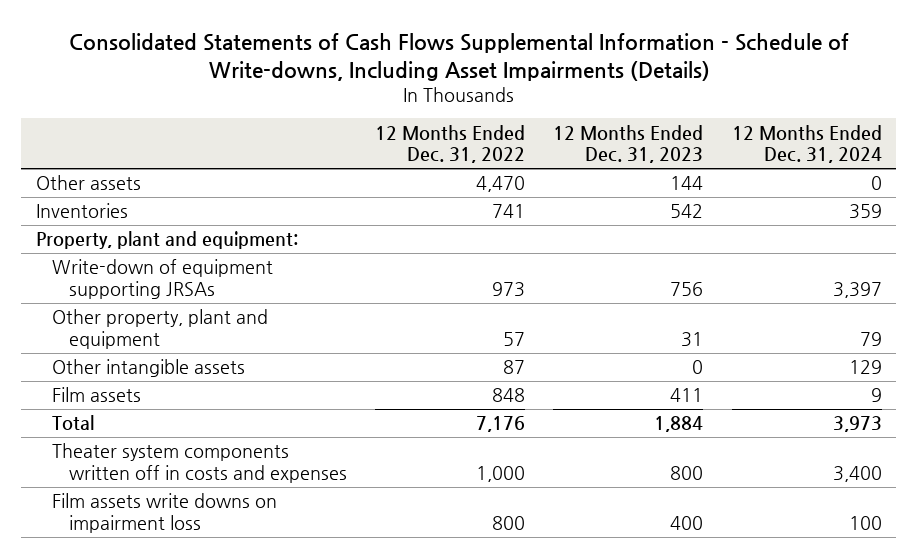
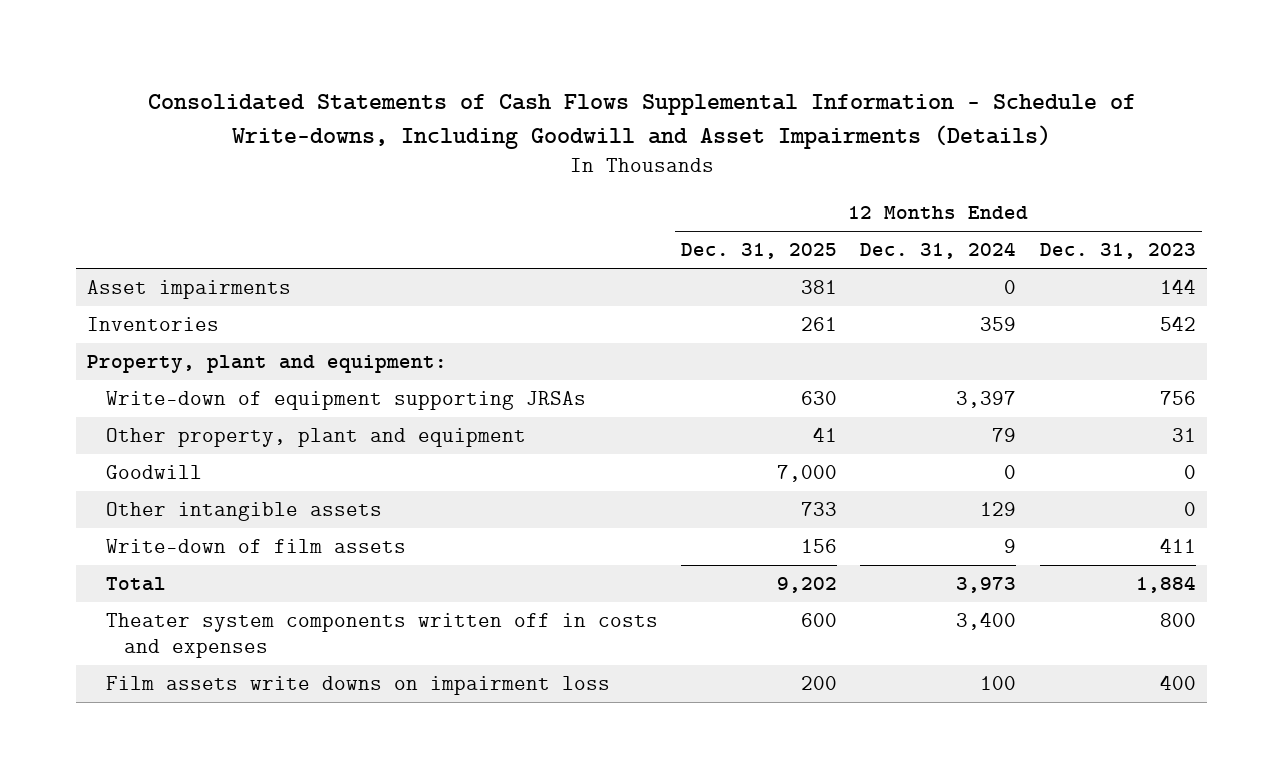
[68,33,849,81] Consolidated Statements of Cash Flows Supplemental Information - Schedule of Write-downs, Including Asset Impairments (Details) -> [147,94,1136,149] Consolidated Statements of Cash Flows Supplemental Information - Schedule of Write-downs, Including Goodwill and Asset Impairments (Details)
[375,124,526,164] 12 Months Ended Dec. 31, 2022 -> none
none -> [681,243,838,260] Dec. 31, 2025
[35,175,141,191] Other assets -> [87,280,292,300] Asset impairments
none -> [105,465,202,480] Goodwill
[52,387,142,403] Film assets -> [105,539,406,555] Write-down of film assets

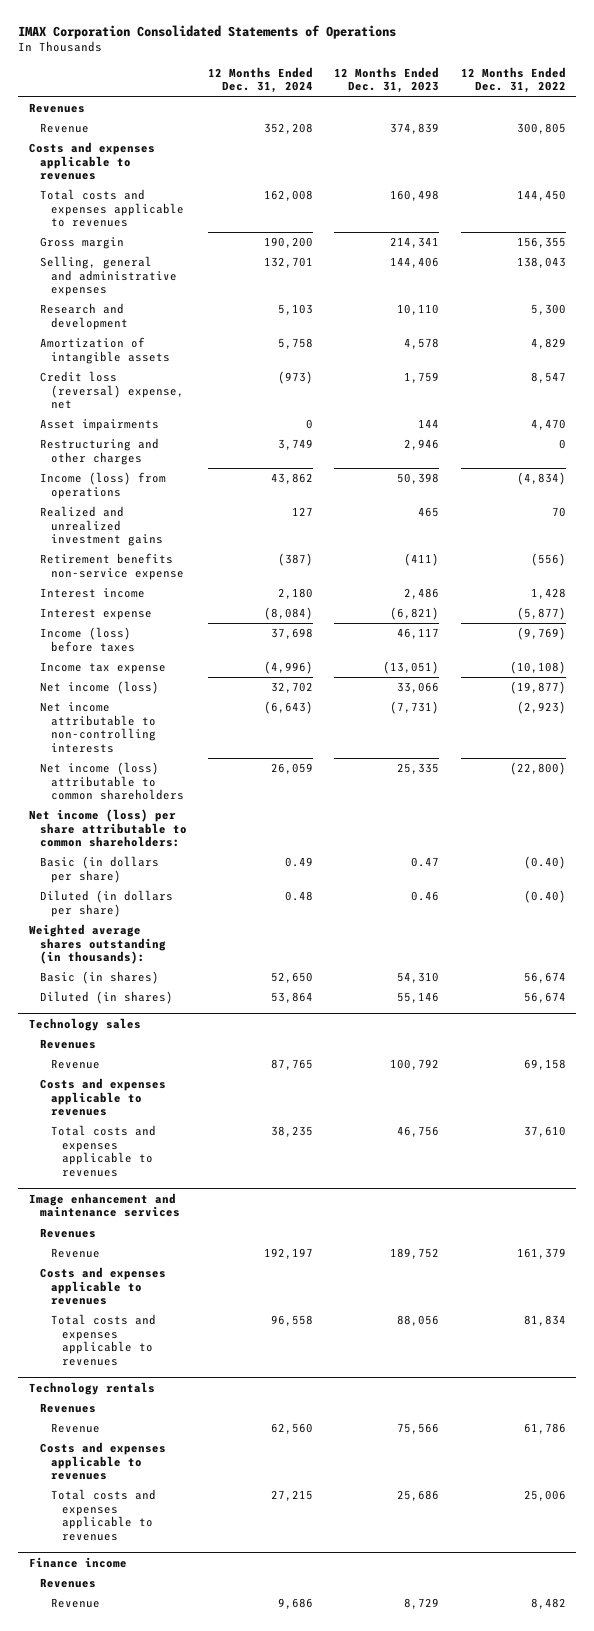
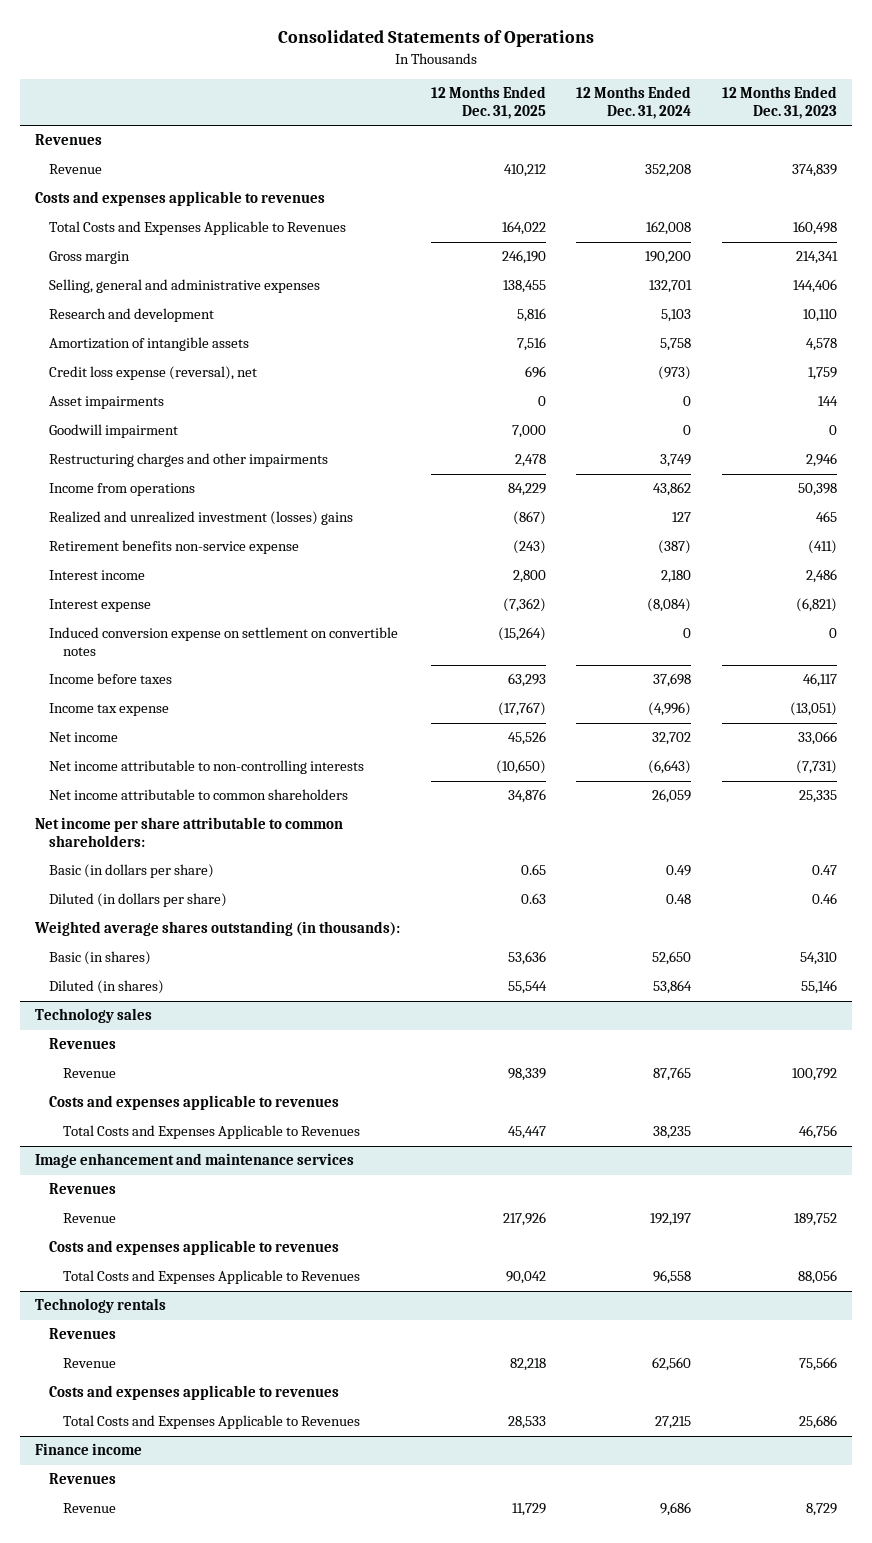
[17,24,396,39] IMAX Corporation Consolidated Statements of Operations -> [278,30,595,48] Consolidated Statements of Operations
[460,66,566,94] 12 Months Ended Dec. 31, 2022 -> none
none -> [430,86,546,119] 12 Months Ended Dec. 31, 2025
[39,189,185,228] Total costs and expenses applicable to revenues -> [48,221,346,236] Total Costs and Expenses Applicable to Revenues
[39,371,185,410] Credit loss (reversal) expense, net -> [48,366,257,381] Credit loss expense (reversal), net
none -> [48,424,178,439] Goodwill impairment
[39,438,159,465] Restructuring and other charges -> [48,453,328,468] Restructuring charges and other impairments
[39,472,166,499] Income (loss) from operations -> [48,483,195,497] Income from operations
[39,506,164,547] Realized and unrealized investment gains -> [48,511,353,526] Realized and unrealized investment (losses) gains
none -> [48,627,398,657] Induced conversion expense on settlement on convertible notes
[39,627,136,652] Income (loss) before taxes -> [48,673,172,685] Income before taxes
[39,681,159,695] Net income (loss) -> [48,732,118,743] Net income
[39,762,185,801] Net income (loss) attributable to common shareholders -> [48,789,348,801] Net income attributable to common shareholders
[28,809,187,848] Net income (loss) per share attributable to common shareholders: -> [35,817,344,848] Net income per share attributable to common shareholders:
[51,1125,157,1177] Total costs and expenses applicable to revenues -> [62,1125,360,1140] Total Costs and Expenses Applicable to Revenues
[51,1314,157,1366] Total costs and expenses applicable to revenues -> [62,1270,360,1285] Total Costs and Expenses Applicable to Revenues
[51,1489,157,1541] Total costs and expenses applicable to revenues -> [62,1415,360,1430] Total Costs and Expenses Applicable to Revenues

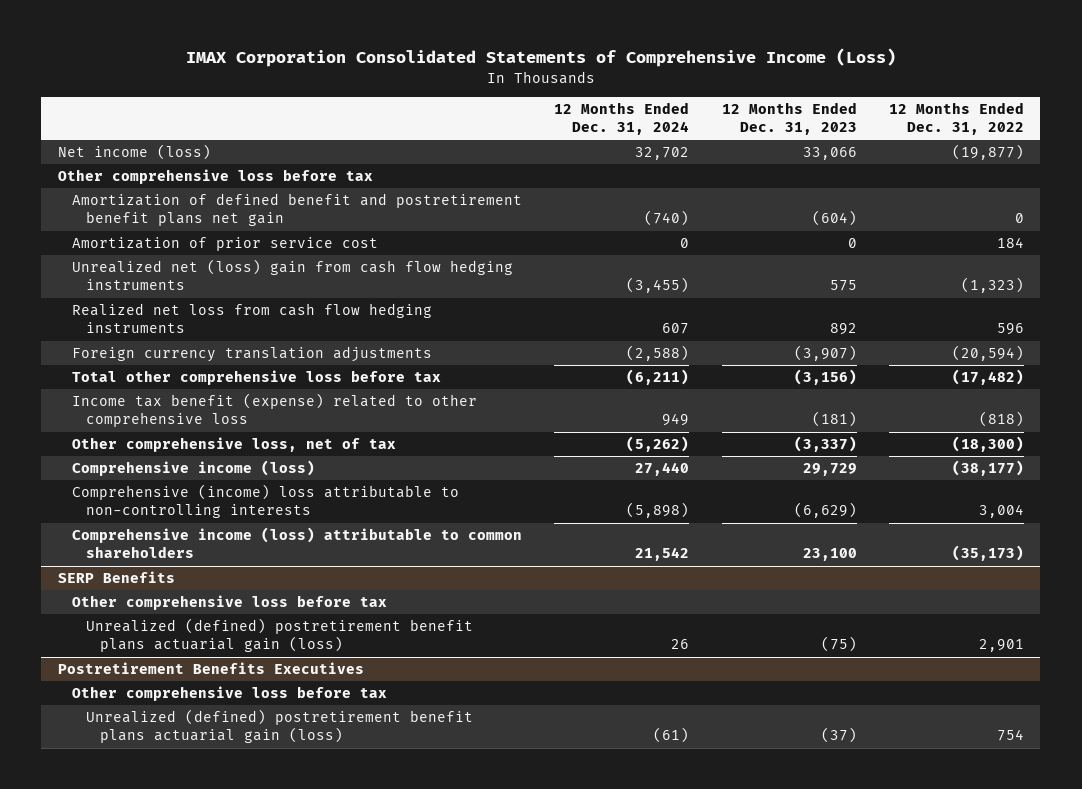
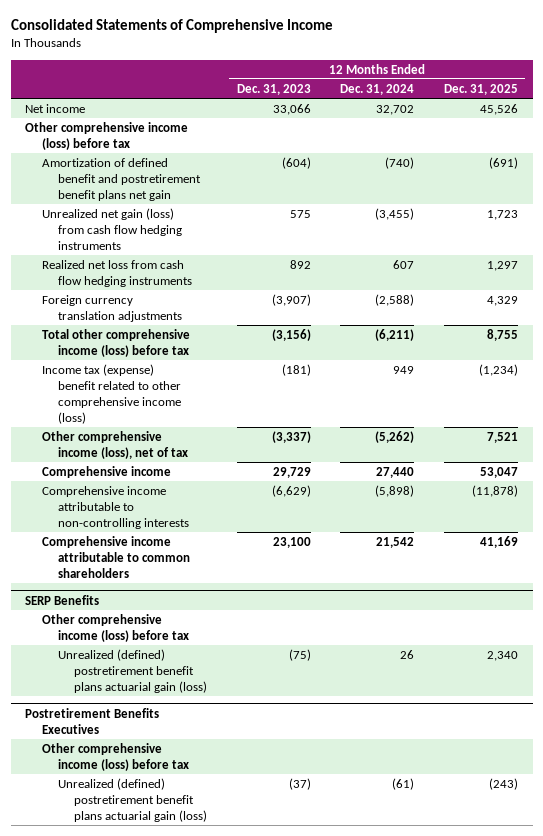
[185,48,896,68] IMAX Corporation Consolidated Statements of Comprehensive Income (Loss) -> [10,19,333,34] Consolidated Statements of Comprehensive Income
[889,101,1025,136] 12 Months Ended Dec. 31, 2022 -> none
none -> [444,83,519,95] Dec. 31, 2025
[57,144,211,161] Net income (loss) -> [25,103,86,113] Net income
[57,169,373,185] Other comprehensive loss before tax -> [25,121,189,150] Other comprehensive income (loss) before tax
[71,237,378,252] Amortization of prior service cost -> none
[71,259,513,291] Unrealized net (loss) gain from cash flow hedging instruments -> [41,207,182,250] Unrealized net gain (loss) from cash flow hedging instruments
[71,370,441,386] Total other comprehensive loss before tax -> [41,328,190,357] Total other comprehensive income (loss) before tax
[71,393,477,428] Income tax benefit (expense) related to other comprehensive loss -> [41,363,181,424] Income tax (expense) benefit related to other comprehensive income (loss)
[71,437,396,453] Other comprehensive loss, net of tax -> [41,430,188,459] Other comprehensive income (loss), net of tax
[71,460,315,477] Comprehensive income (loss) -> [41,465,171,478] Comprehensive income
[71,484,459,519] Comprehensive (income) loss attributable to non-controlling interests -> [41,485,189,529] Comprehensive income attributable to non-controlling interests
[71,527,522,559] Comprehensive income (loss) attributable to common shareholders -> [41,535,190,578] Comprehensive income attributable to common shareholders
[71,595,387,611] Other comprehensive loss before tax -> [41,613,189,642] Other comprehensive income (loss) before tax
[71,686,387,702] Other comprehensive loss before tax -> [41,742,189,771] Other comprehensive income (loss) before tax

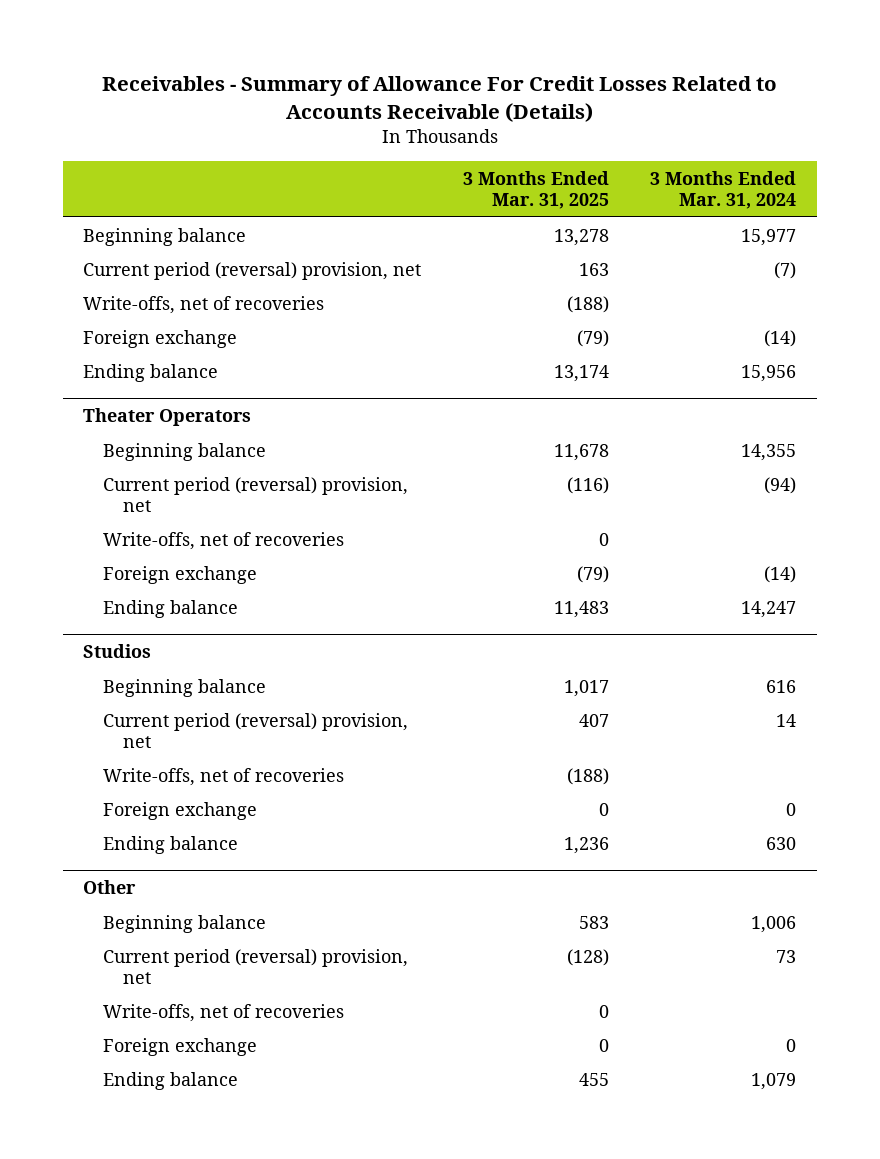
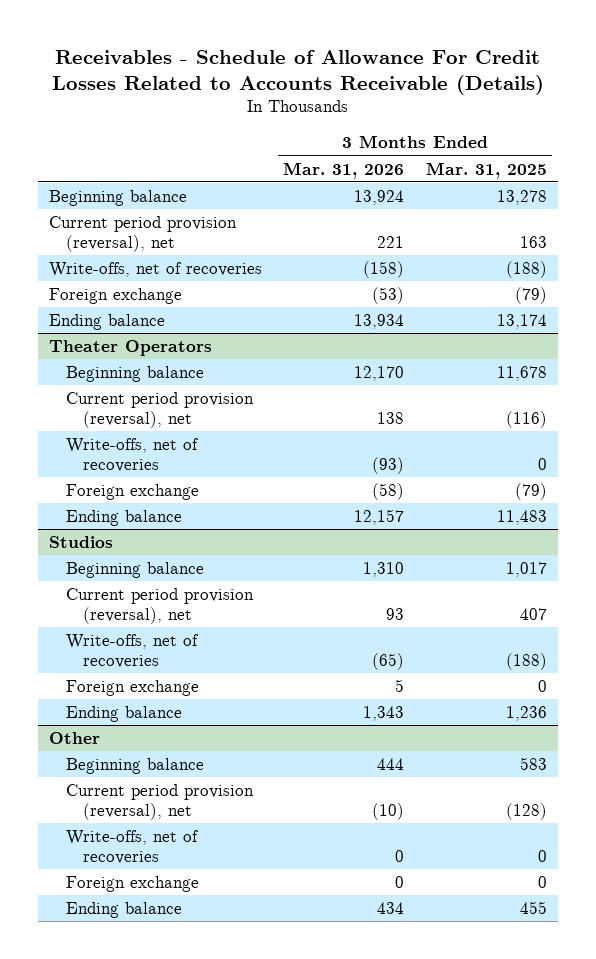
[101,75,777,122] Receivables - Summary of Allowance For Credit Losses Related to Accounts Receivable (Details) -> [51,49,544,95] Receivables - Schedule of Allowance For Credit Losses Related to Accounts Receivable (Details)
[650,170,797,209] 3 Months Ended Mar. 31, 2024 -> none
none -> [283,161,405,179] Mar. 31, 2026
[83,261,422,280] Current period (reversal) provision, net -> [48,215,237,252] Current period provision (reversal), net
[103,476,409,512] Current period (reversal) provision, net -> [65,391,254,428] Current period provision (reversal), net
[103,712,409,748] Current period (reversal) provision, net -> [65,587,254,624] Current period provision (reversal), net
[103,948,409,984] Current period (reversal) provision, net -> [65,783,254,820] Current period provision (reversal), net

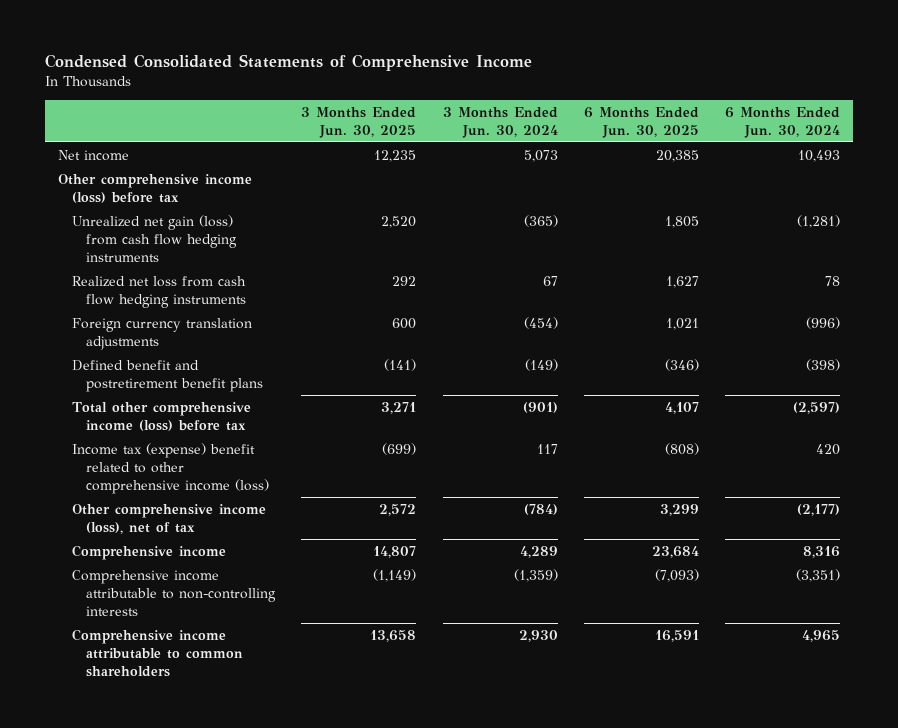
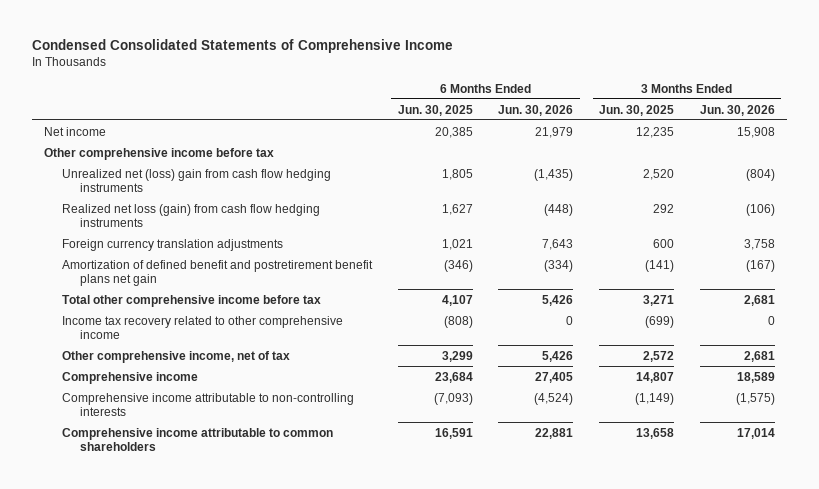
[442,106,558,138] 3 Months Ended Jun. 30, 2024 -> none
[725,106,841,138] 6 Months Ended Jun. 30, 2024 -> none
none -> [498,104,574,116] Jun. 30, 2026
none -> [699,104,775,116] Jun. 30, 2026
[57,173,252,203] Other comprehensive income (loss) before tax -> [44,147,275,160] Other comprehensive income before tax
[71,214,238,262] Unrealized net gain (loss) from cash flow hedging instruments -> [62,168,332,192] Unrealized net (loss) gain from cash flow hedging instruments
[71,275,247,308] Realized net loss from cash flow hedging instruments -> [62,203,321,227] Realized net loss (gain) from cash flow hedging instruments
[71,359,264,392] Defined benefit and postretirement benefit plans -> [62,259,374,286] Amortization of defined benefit and postretirement benefit plans net gain
[71,401,251,431] Total other comprehensive income (loss) before tax -> [62,294,322,307] Total other comprehensive income before tax
[71,442,270,494] Income tax (expense) benefit related to other comprehensive income (loss) -> [62,315,344,339] Income tax recovery related to other comprehensive income
[71,503,266,534] Other comprehensive income (loss), net of tax -> [62,350,291,363] Other comprehensive income, net of tax

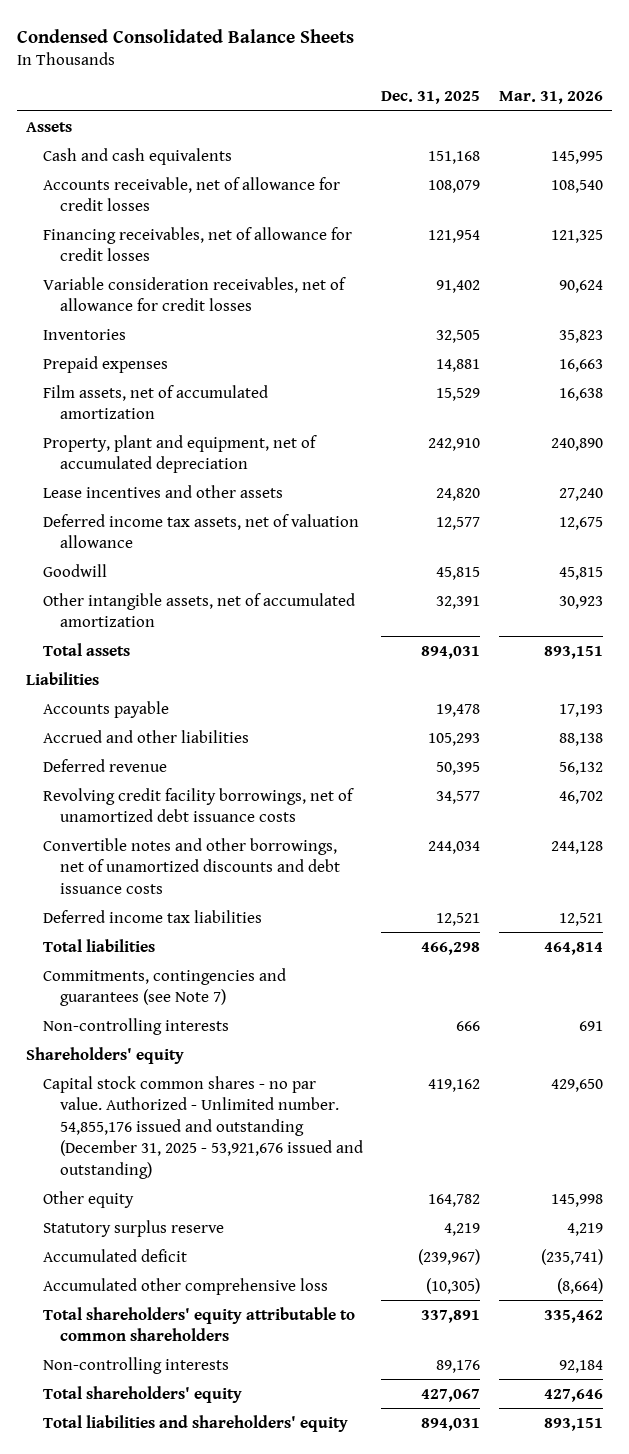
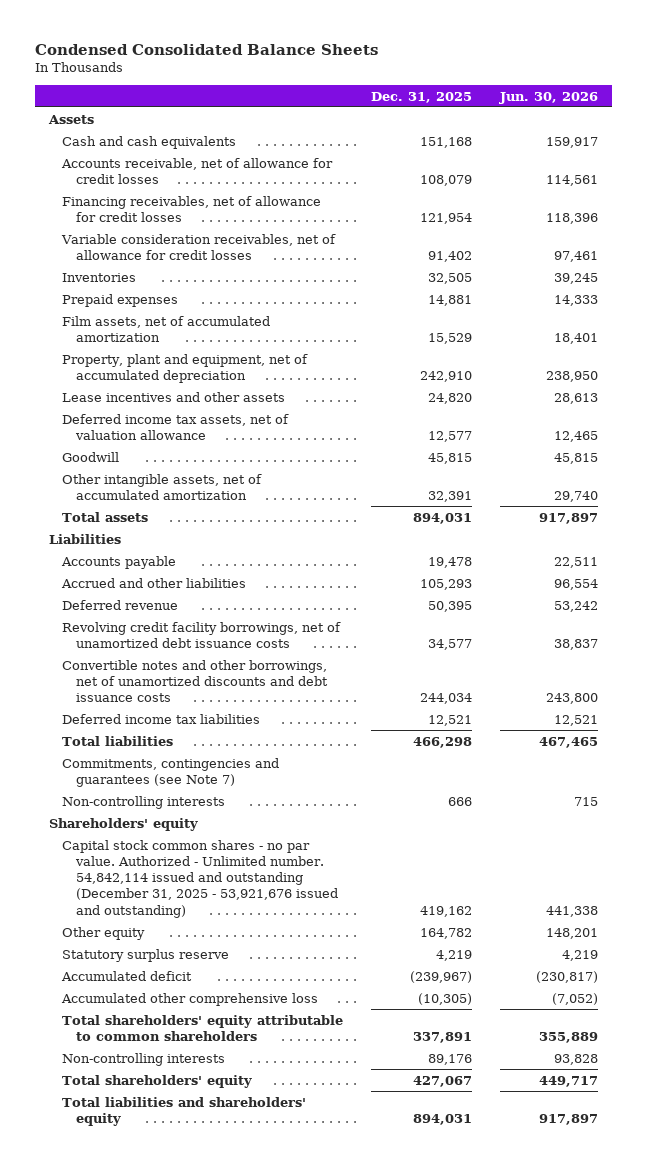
[499,91,604,105] Mar. 31, 2026 -> none
none -> [499,91,599,104] Jun. 30, 2026
[42,1075,363,1179] Capital stock common shares - no par value. Authorized - Unlimited number. 54,855,176 issued and outstanding (December 31, 2025 - 53,921,676 issued and outstanding) -> [62,839,338,918] Capital stock common shares - no par value. Authorized - Unlimited number. 54,842,114 issued and outstanding (December 31, 2025 - 53,921,676 issued and outstanding)

